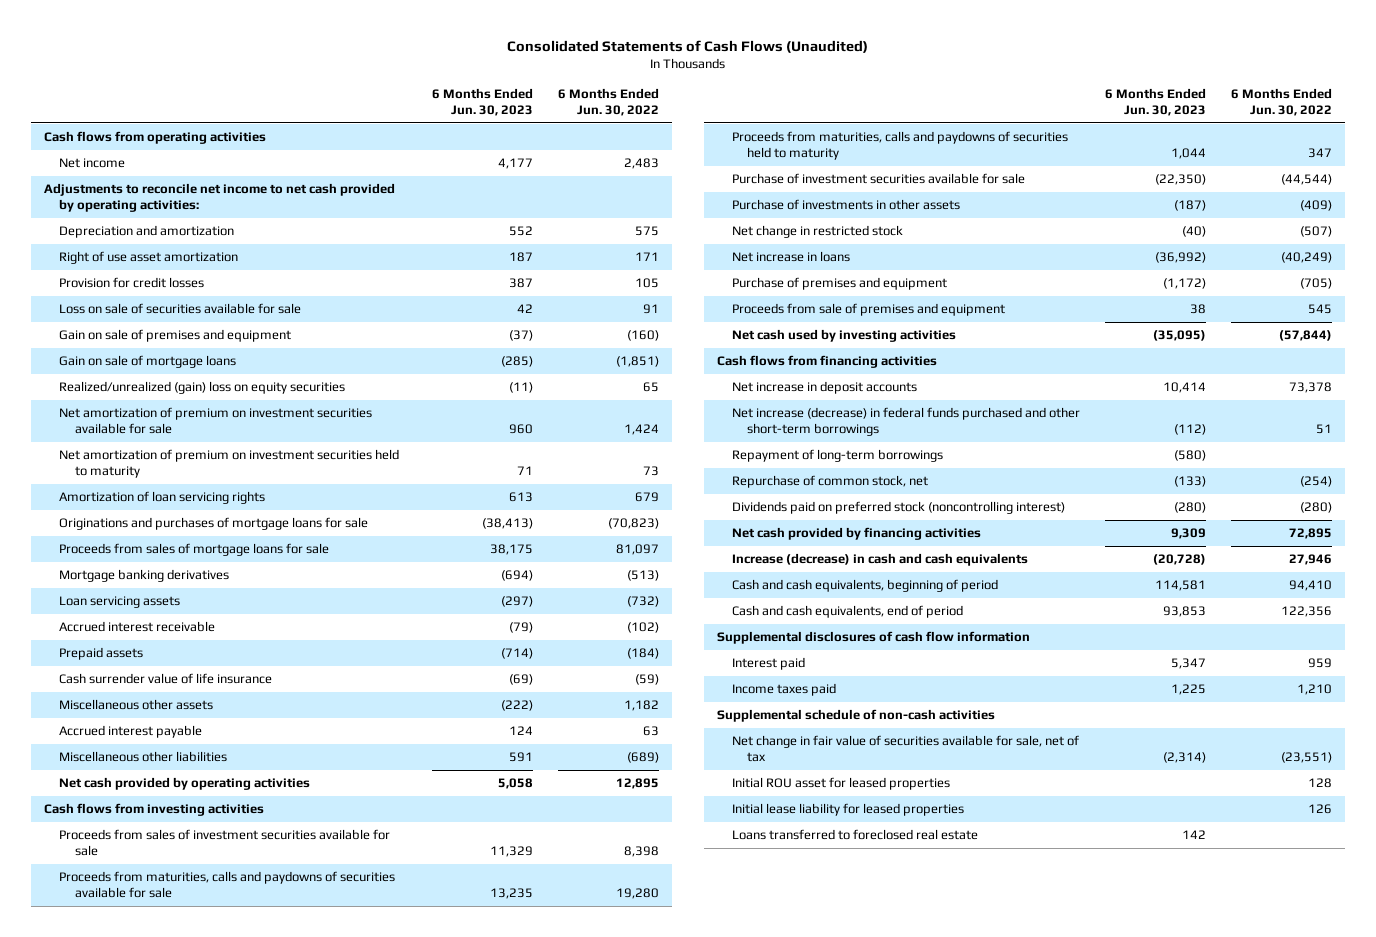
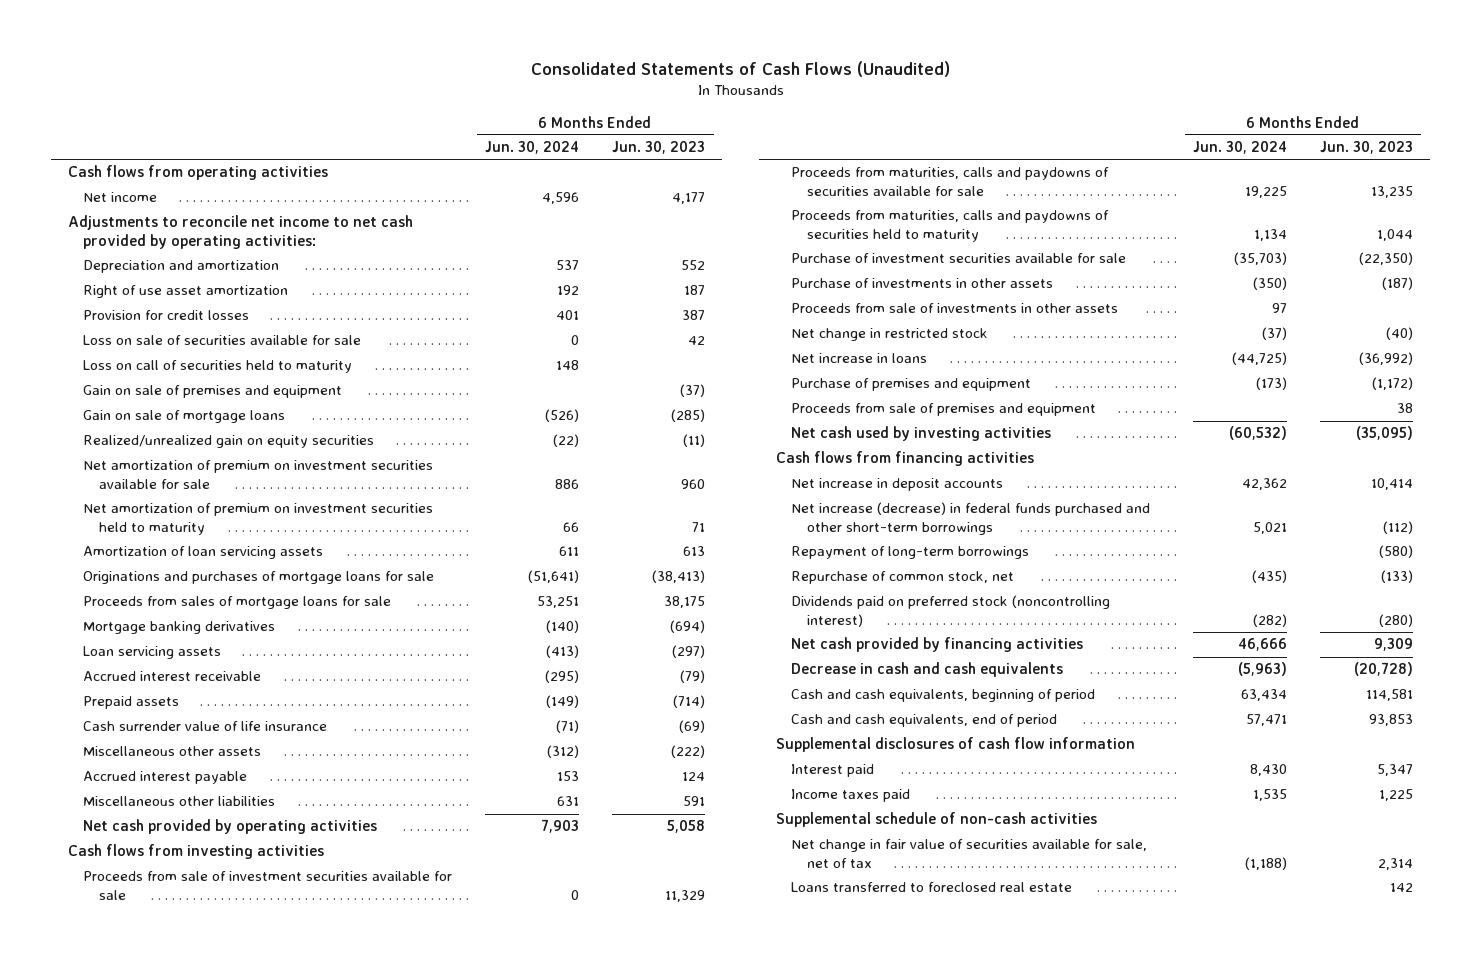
[558,88,660,117] 6 Months Ended Jun. 30, 2022 -> none
none -> [485,141,580,155] Jun. 30, 2024
none -> [83,360,353,374] Loss on call of securities held to maturity
[59,380,346,394] Realized/unrealized (gain) loss on equity securities -> [83,435,375,449] Realized/unrealized gain on equity securities
[59,490,266,504] Amortization of loan servicing rights -> [83,546,324,560] Amortization of loan servicing assets
[59,828,391,856] Proceeds from sales of investment securities available for sale -> [83,871,453,900] Proceeds from sale of investment securities available for sale
none -> [791,303,1119,314] Proceeds from sale of investments in other assets
[731,552,1028,566] Increase (decrease) in cash and cash equivalents -> [791,662,1064,678] Decrease in cash and cash equivalents
[731,776,950,790] Initial ROU asset for leased properties -> none
[731,802,964,816] Initial lease liability for leased properties -> none
[1162,751,1206,763] (2,314) -> [1378,857,1414,870] 2,314

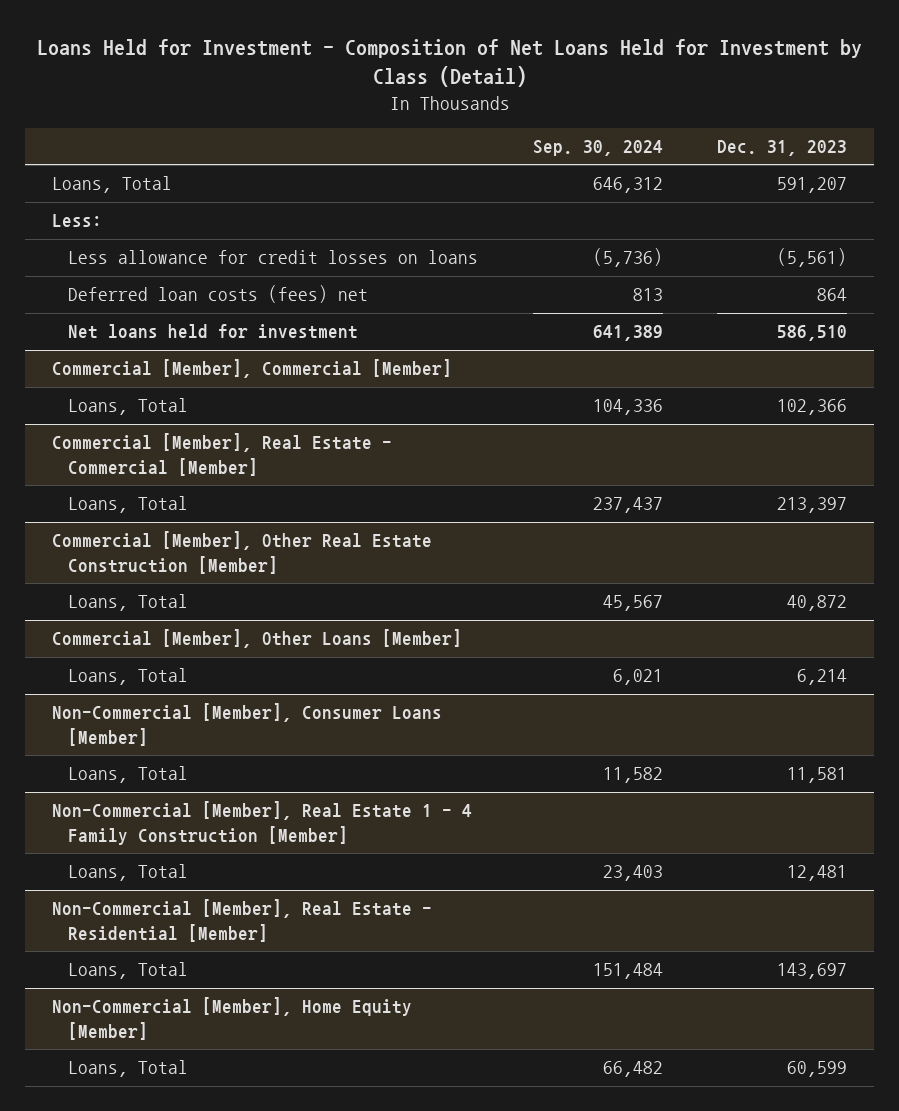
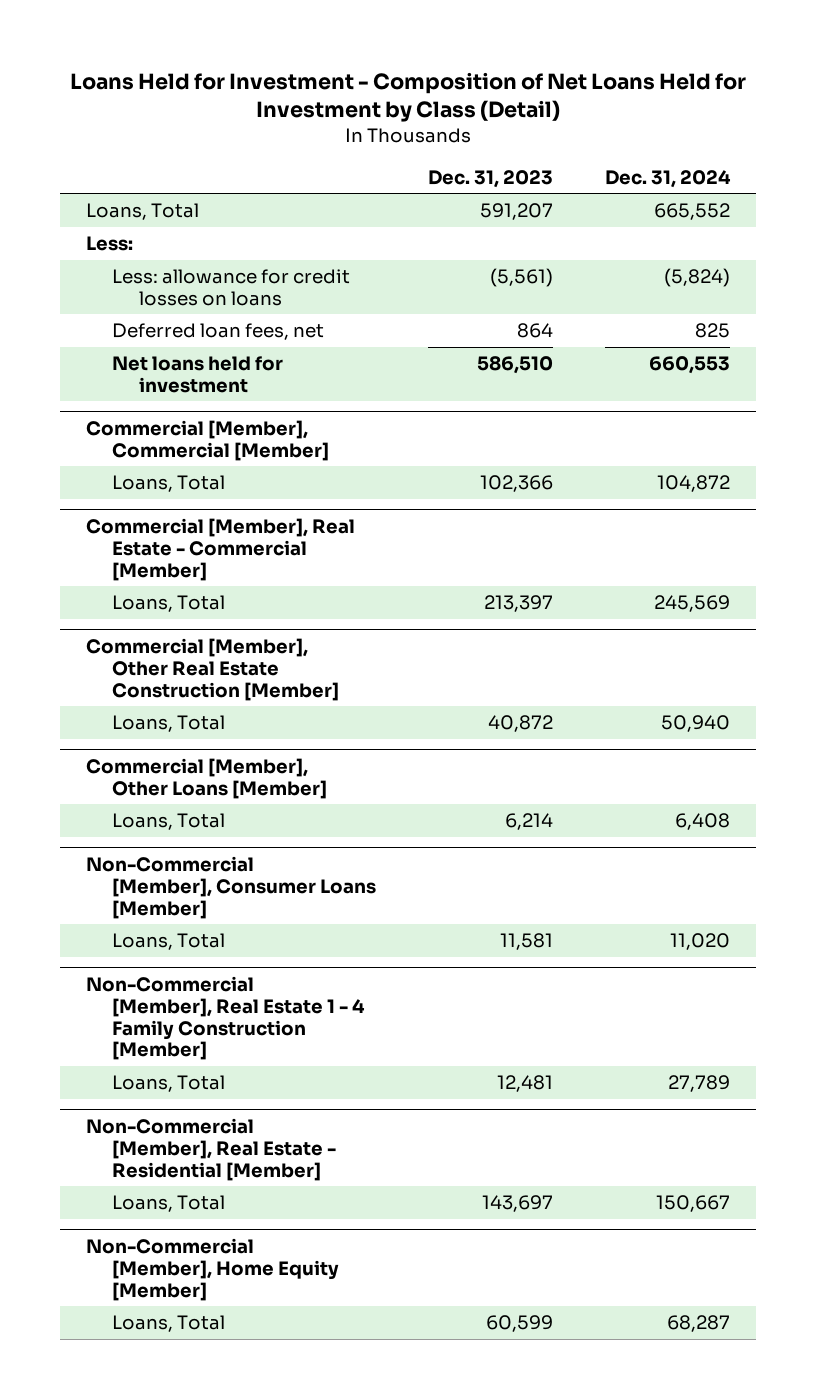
[532,140,663,157] Sep. 30, 2024 -> none
none -> [604,169,731,188] Dec. 31, 2024
[68,250,479,265] Less allowance for credit losses on loans -> [112,269,351,306] Less: allowance for credit losses on loans
[68,285,369,304] Deferred loan costs (fees) net -> [112,323,325,341] Deferred loan fees, net

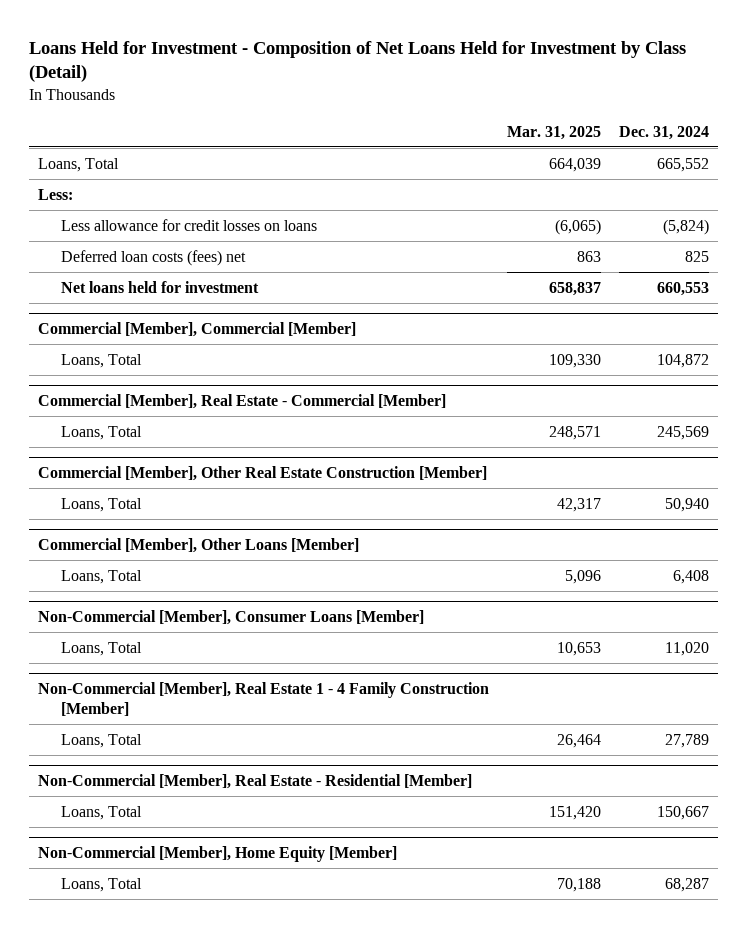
[428,169,554,188] Dec. 31, 2023 -> none
none -> [506,125,601,140] Mar. 31, 2025
[112,269,351,306] Less: allowance for credit losses on loans -> [60,218,317,231] Less allowance for credit losses on loans
[112,323,325,341] Deferred loan fees, net -> [60,249,246,266] Deferred loan costs (fees) net

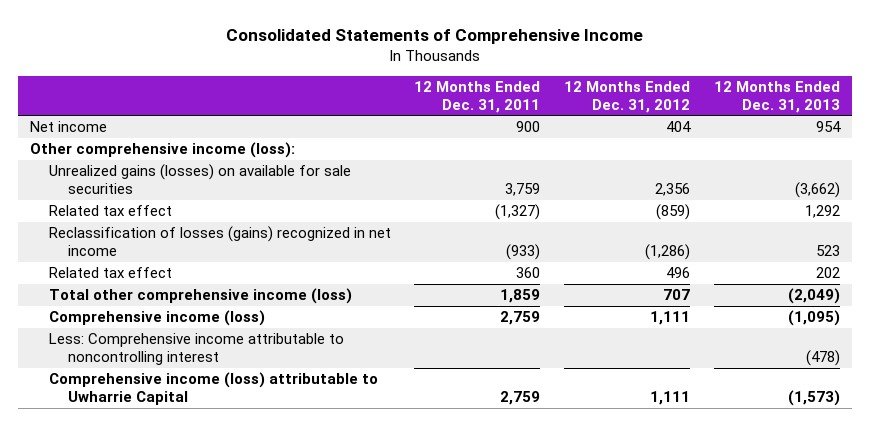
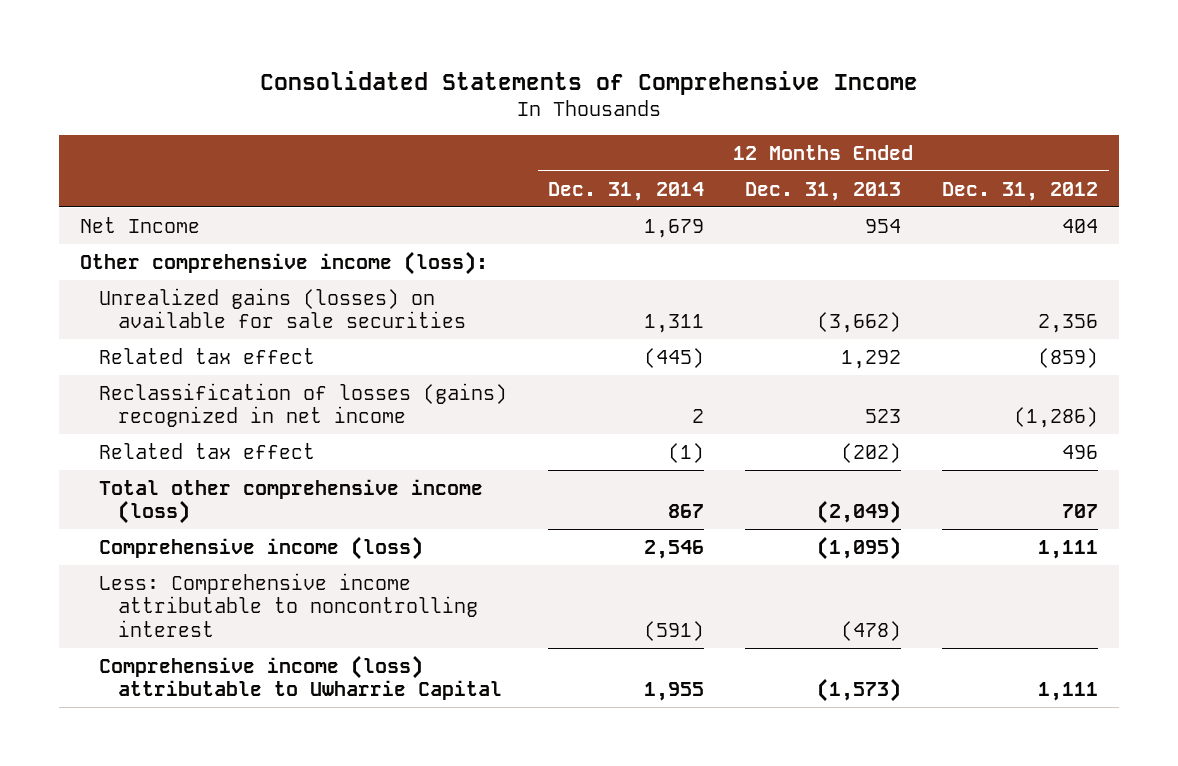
[414,80,541,113] 12 Months Ended Dec. 31, 2011 -> none
none -> [548,181,705,201] Dec. 31, 2014
[29,121,107,133] Net income -> [79,216,200,233] Net Income
[816,267,841,279] 202 -> [841,442,902,463] (202)

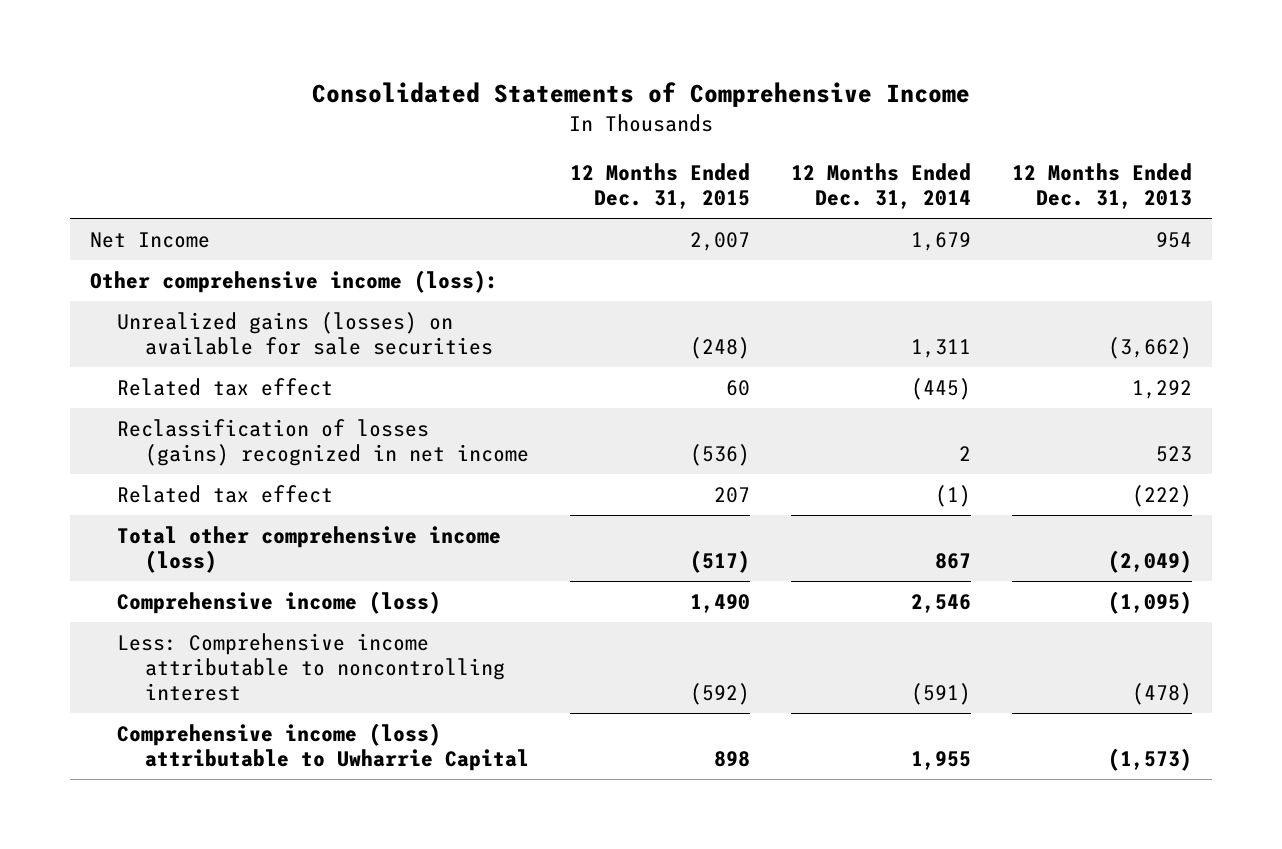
[942,181,1099,201] Dec. 31, 2012 -> none
none -> [569,163,750,210] 12 Months Ended Dec. 31, 2015
[841,442,902,463] (202) -> [1131,485,1192,508] (222)

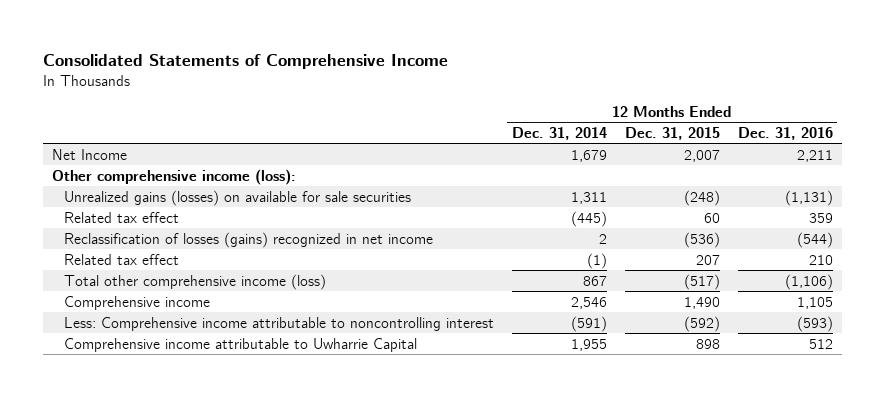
[1011,163,1192,210] 12 Months Ended Dec. 31, 2013 -> none
none -> [737,126,833,140] Dec. 31, 2016
[117,591,442,615] Comprehensive income (loss) -> [63,295,210,310] Comprehensive income
[117,723,529,771] Comprehensive income (loss) attributable to Uwharrie Capital -> [63,337,417,352] Comprehensive income attributable to Uwharrie Capital

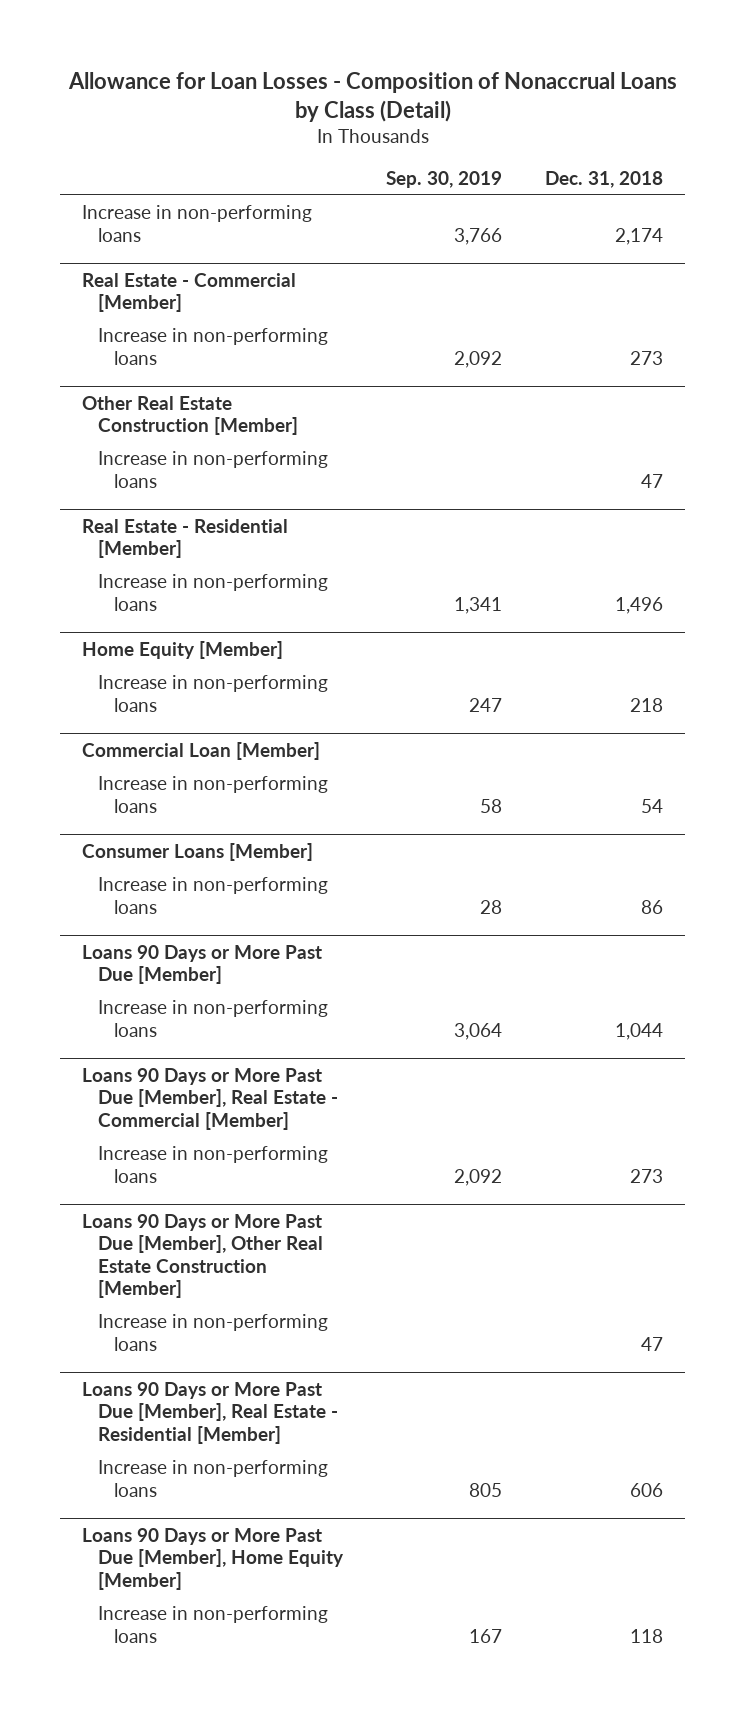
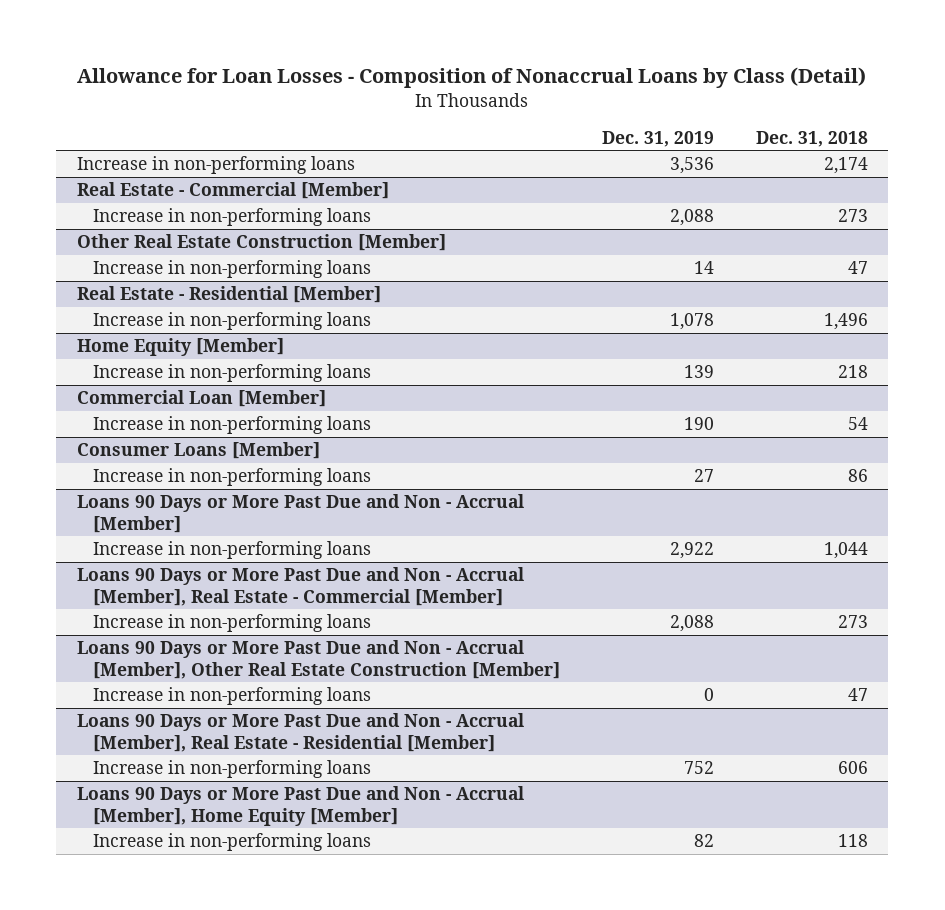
[386,170,503,188] Sep. 30, 2019 -> none
none -> [601,130,714,147] Dec. 31, 2019
[81,944,322,985] Loans 90 Days or More Past Due [Member] -> [77,494,525,533] Loans 90 Days or More Past Due and Non - Accrual [Member]
[81,1067,338,1130] Loans 90 Days or More Past Due [Member], Real Estate - Commercial [Member] -> [77,567,525,606] Loans 90 Days or More Past Due and Non - Accrual [Member], Real Estate - Commercial [Member]
[81,1213,323,1299] Loans 90 Days or More Past Due [Member], Other Real Estate Construction [Member] -> [77,640,561,679] Loans 90 Days or More Past Due and Non - Accrual [Member], Other Real Estate Construction [Member]
[81,1381,338,1444] Loans 90 Days or More Past Due [Member], Real Estate - Residential [Member] -> [77,713,525,752] Loans 90 Days or More Past Due and Non - Accrual [Member], Real Estate - Residential [Member]
[81,1527,344,1590] Loans 90 Days or More Past Due [Member], Home Equity [Member] -> [77,786,525,826] Loans 90 Days or More Past Due and Non - Accrual [Member], Home Equity [Member]

